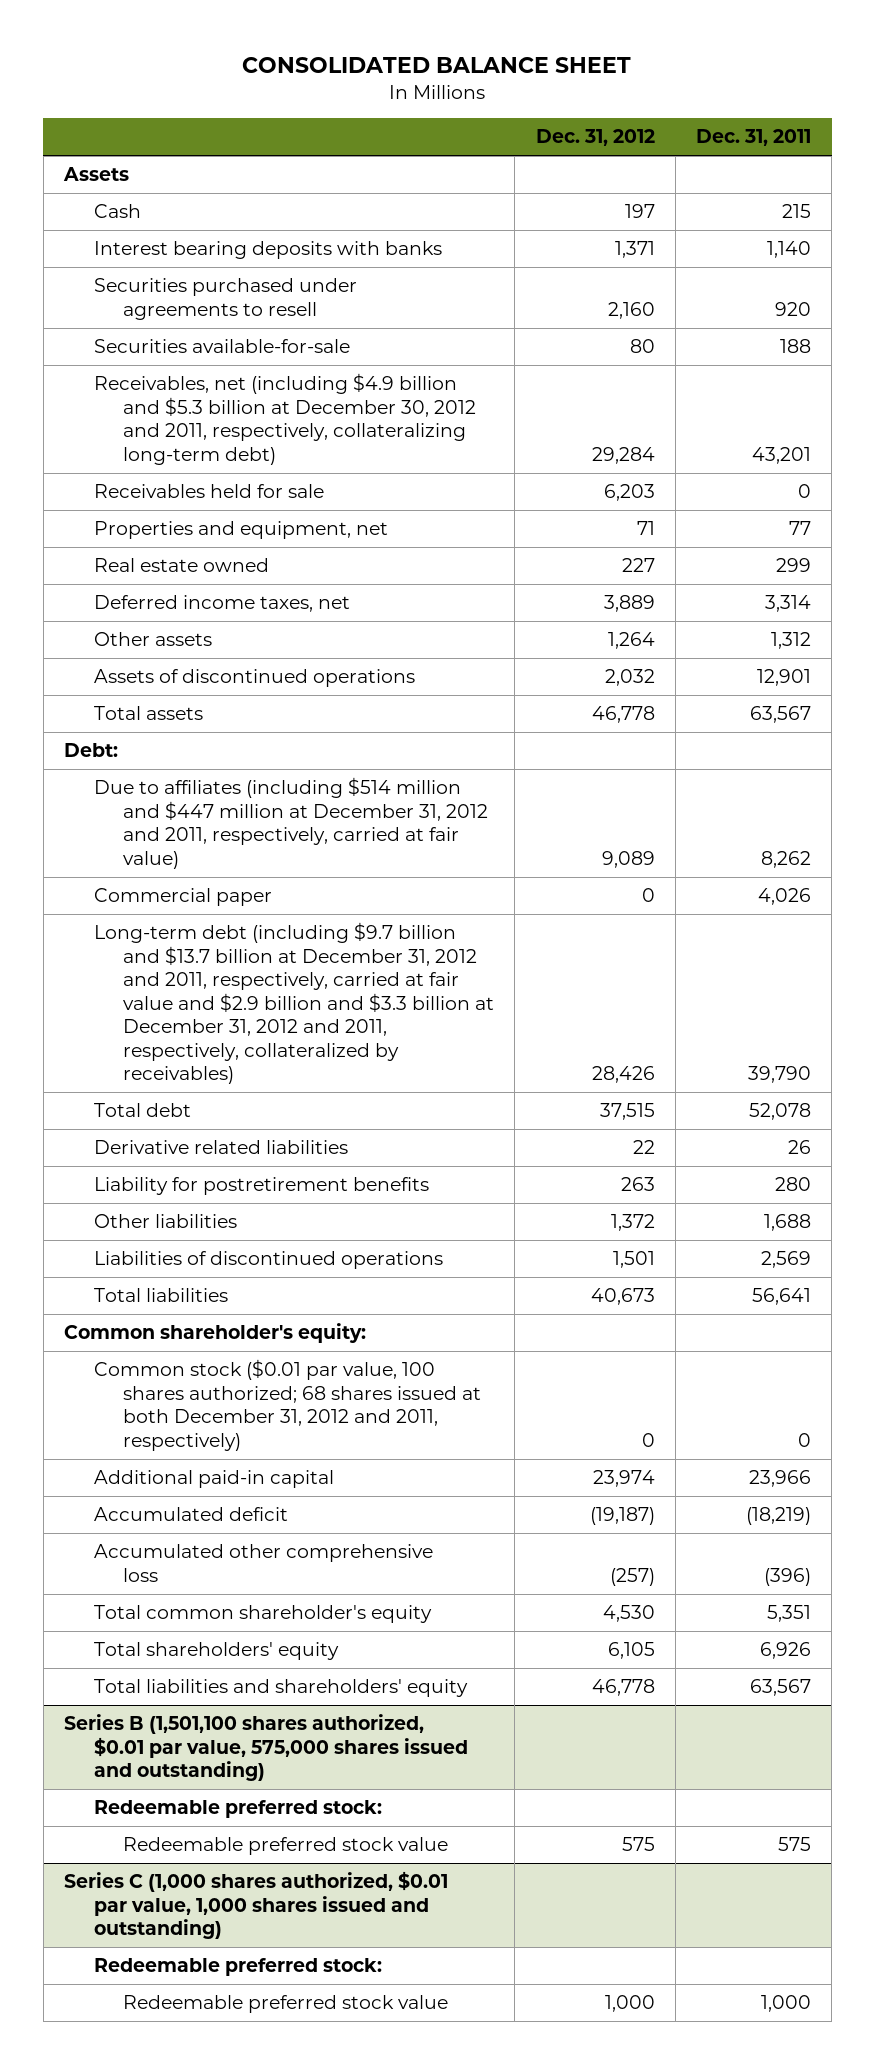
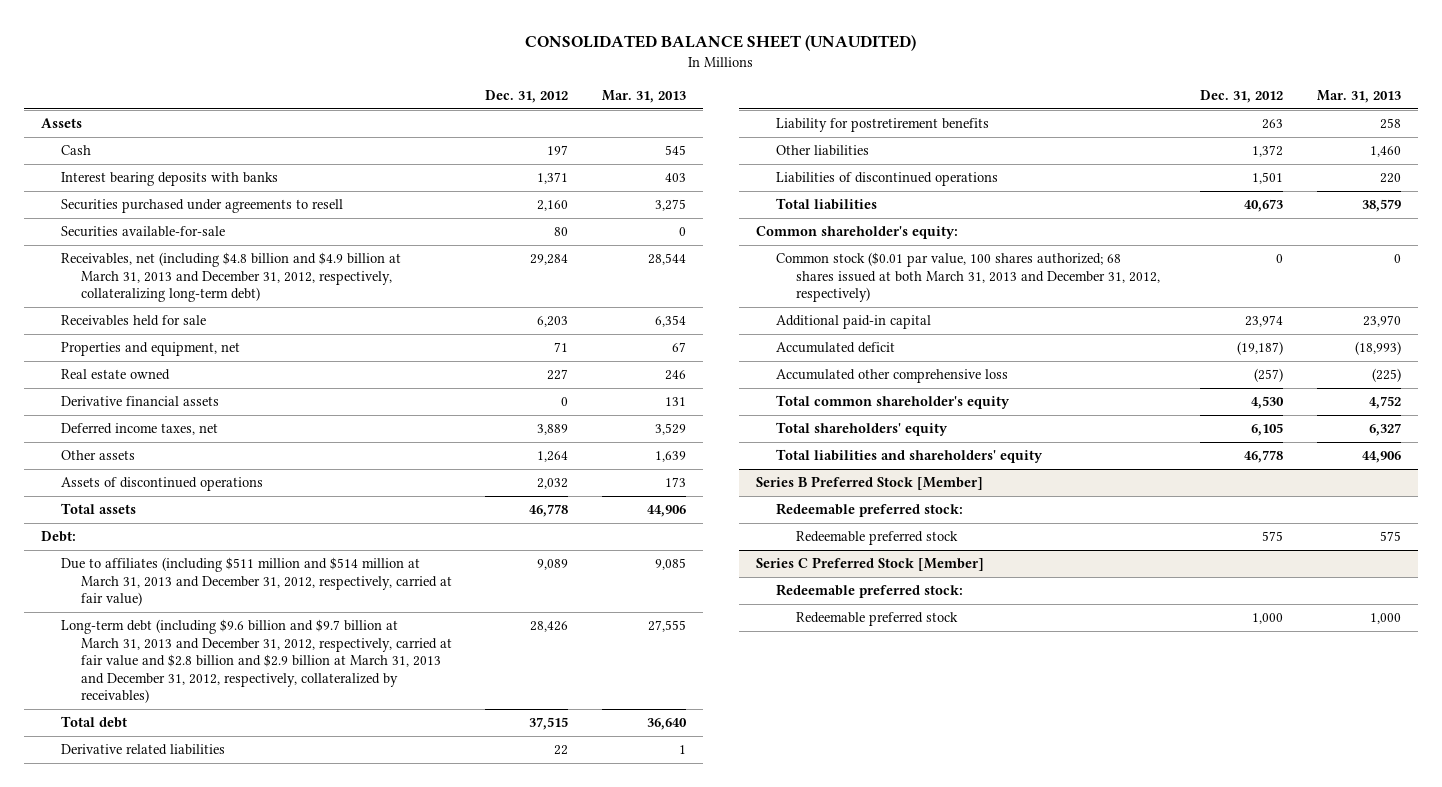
[242,57,632,74] CONSOLIDATED BALANCE SHEET -> [525,34,917,51] CONSOLIDATED BALANCE SHEET (UNAUDITED)
[695,129,811,147] Dec. 31, 2011 -> none
none -> [602,89,687,103] Mar. 31, 2013
[93,373,477,465] Receivables, net (including $4.9 billion and $5.3 billion at December 30, 2012 and 2011, respectively, collateralizing long-term debt) -> [60,252,401,303] Receivables, net (including $4.8 billion and $4.9 billion at March 31, 2013 and December 31, 2012, respectively, collateralizing long-term debt)
none -> [60,396,219,407] Derivative financial assets
[93,888,272,907] Commercial paper -> none
[93,777,489,869] Due to affiliates (including $514 million and $447 million at December 31, 2012 and 2011, respectively, carried at fair value) -> [60,557,452,607] Due to affiliates (including $511 million and $514 million at March 31, 2013 and December 31, 2012, respectively, carried at fair value)
[93,922,495,1085] Long-term debt (including $9.7 billion and $13.7 billion at December 31, 2012 and 2011, respectively, carried at fair value and $2.9 billion and $3.3 billion at December 31, 2012 and 2011, respectively, collateralized by receivables) -> [60,619,452,704] Long-term debt (including $9.6 billion and $9.7 billion at March 31, 2013 and December 31, 2012, respectively, carried at fair value and $2.8 billion and $2.9 billion at March 31, 2013 and December 31, 2012, respectively, collateralized by receivables)
[93,1359,482,1451] Common stock ($0.01 par value, 100 shares authorized; 68 shares issued at both December 31, 2012 and 2011, respectively) -> [775,252,1160,303] Common stock ($0.01 par value, 100 shares authorized; 68 shares issued at both March 31, 2013 and December 31, 2012, respectively)
[64,1714,468,1782] Series B (1,501,100 shares authorized, $0.01 par value, 575,000 shares issued and outstanding) -> none
none -> [756,476,984,491] Series B Preferred Stock [Member]
[64,1871,449,1940] Series C (1,000 shares authorized, $0.01 par value, 1,000 shares issued and outstanding) -> none
[123,1837,449,1856] Redeemable preferred stock value -> [795,531,958,546] Redeemable preferred stock
none -> [756,557,985,572] Series C Preferred Stock [Member]
[123,1995,449,2014] Redeemable preferred stock value -> [795,612,958,627] Redeemable preferred stock

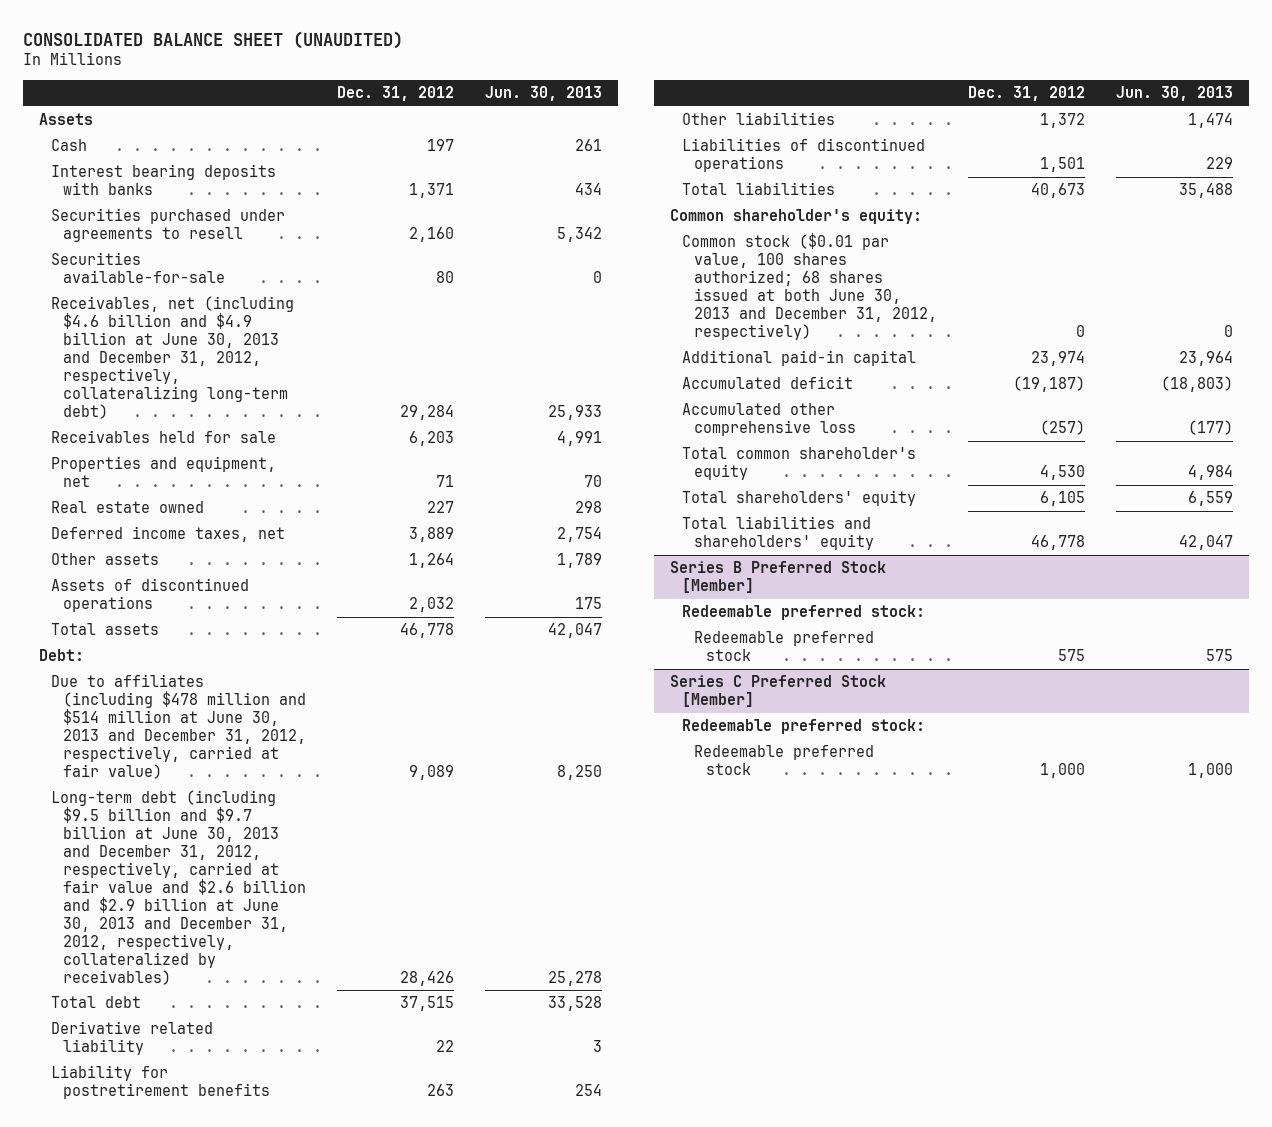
[602,89,687,103] Mar. 31, 2013 -> none
none -> [485,86,603,102] Jun. 30, 2013
[60,252,401,303] Receivables, net (including $4.8 billion and $4.9 billion at March 31, 2013 and December 31, 2012, respectively, collateralizing long-term debt) -> [50,296,294,419] Receivables, net (including $4.6 billion and $4.9 billion at June 30, 2013 and December 31, 2012, respectively, collateralizing long-term debt)
[60,396,219,407] Derivative financial assets -> none
[60,557,452,607] Due to affiliates (including $511 million and $514 million at March 31, 2013 and December 31, 2012, respectively, carried at fair value) -> [50,674,306,779] Due to affiliates (including $478 million and $514 million at June 30, 2013 and December 31, 2012, respectively, carried at fair value)
[60,619,452,704] Long-term debt (including $9.6 billion and $9.7 billion at March 31, 2013 and December 31, 2012, respectively, carried at fair value and $2.8 billion and $2.9 billion at March 31, 2013 and December 31, 2012, respectively, collateralized by receivables) -> [50,790,306,985] Long-term debt (including $9.5 billion and $9.7 billion at June 30, 2013 and December 31, 2012, respectively, carried at fair value and $2.6 billion and $2.9 billion at June 30, 2013 and December 31, 2012, respectively, collateralized by receivables)
[60,744,225,756] Derivative related liabilities -> [50,1021,213,1056] Derivative related liability
[775,252,1160,303] Common stock ($0.01 par value, 100 shares authorized; 68 shares issued at both March 31, 2013 and December 31, 2012, respectively) -> [681,233,938,340] Common stock ($0.01 par value, 100 shares authorized; 68 shares issued at both June 30, 2013 and December 31, 2012, respectively)

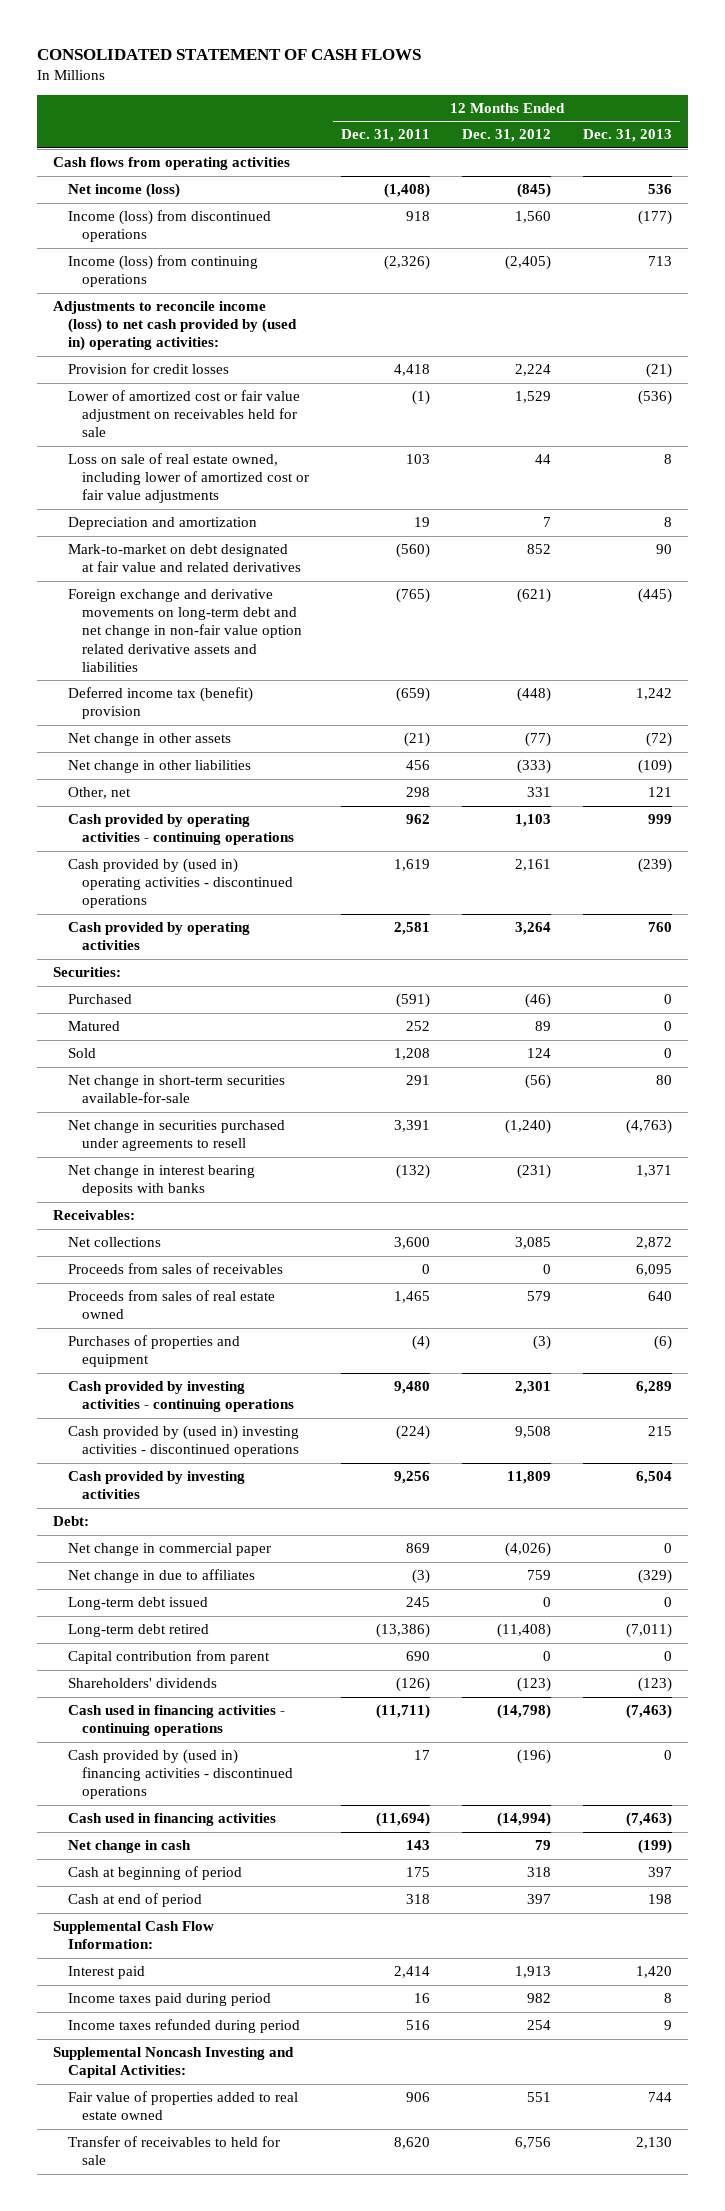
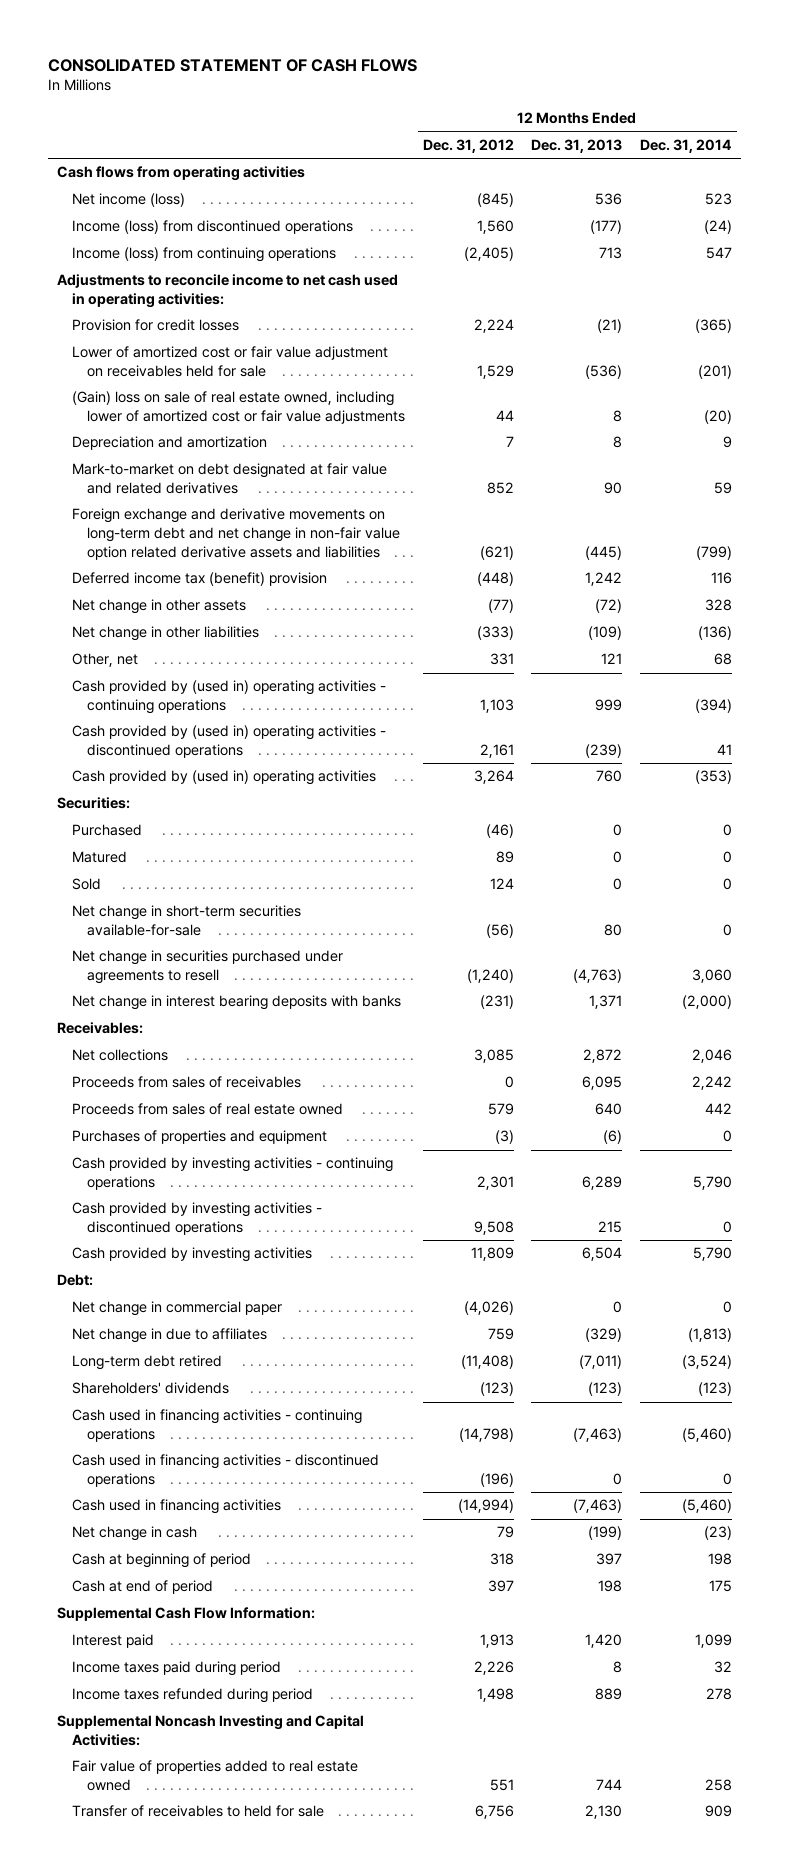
[341,129,431,143] Dec. 31, 2011 -> none
none -> [640,138,733,153] Dec. 31, 2014
[52,301,297,352] Adjustments to reconcile income (loss) to net cash provided by (used in) operating activities: -> [57,274,399,309] Adjustments to reconcile income to net cash used in operating activities:
[67,453,310,504] Loss on sale of real estate owned, including lower of amortized cost or fair value adjustments -> [72,391,405,425] (Gain) loss on sale of real estate owned, including lower of amortized cost or fair value adjustments
[67,814,295,846] Cash provided by operating activities - continuing operations -> [72,680,387,715] Cash provided by (used in) operating activities - continuing operations
[67,922,250,951] Cash provided by operating activities -> [72,770,377,786] Cash provided by (used in) operating activities
[67,1425,300,1458] Cash provided by (used in) investing activities - discontinued operations -> [72,1202,323,1236] Cash provided by investing activities - discontinued operations
[67,1597,208,1611] Long-term debt issued -> none
[67,1650,270,1665] Capital contribution from parent -> none
[67,1749,294,1800] Cash provided by (used in) financing activities - discontinued operations -> [72,1454,380,1488] Cash used in financing activities - discontinued operations
[527,1993,552,2004] 982 -> [473,1661,514,1676] 2,226
[527,2020,552,2031] 254 -> [476,1688,514,1703] 1,498
[664,2020,673,2031] 9 -> [595,1688,623,1701] 889

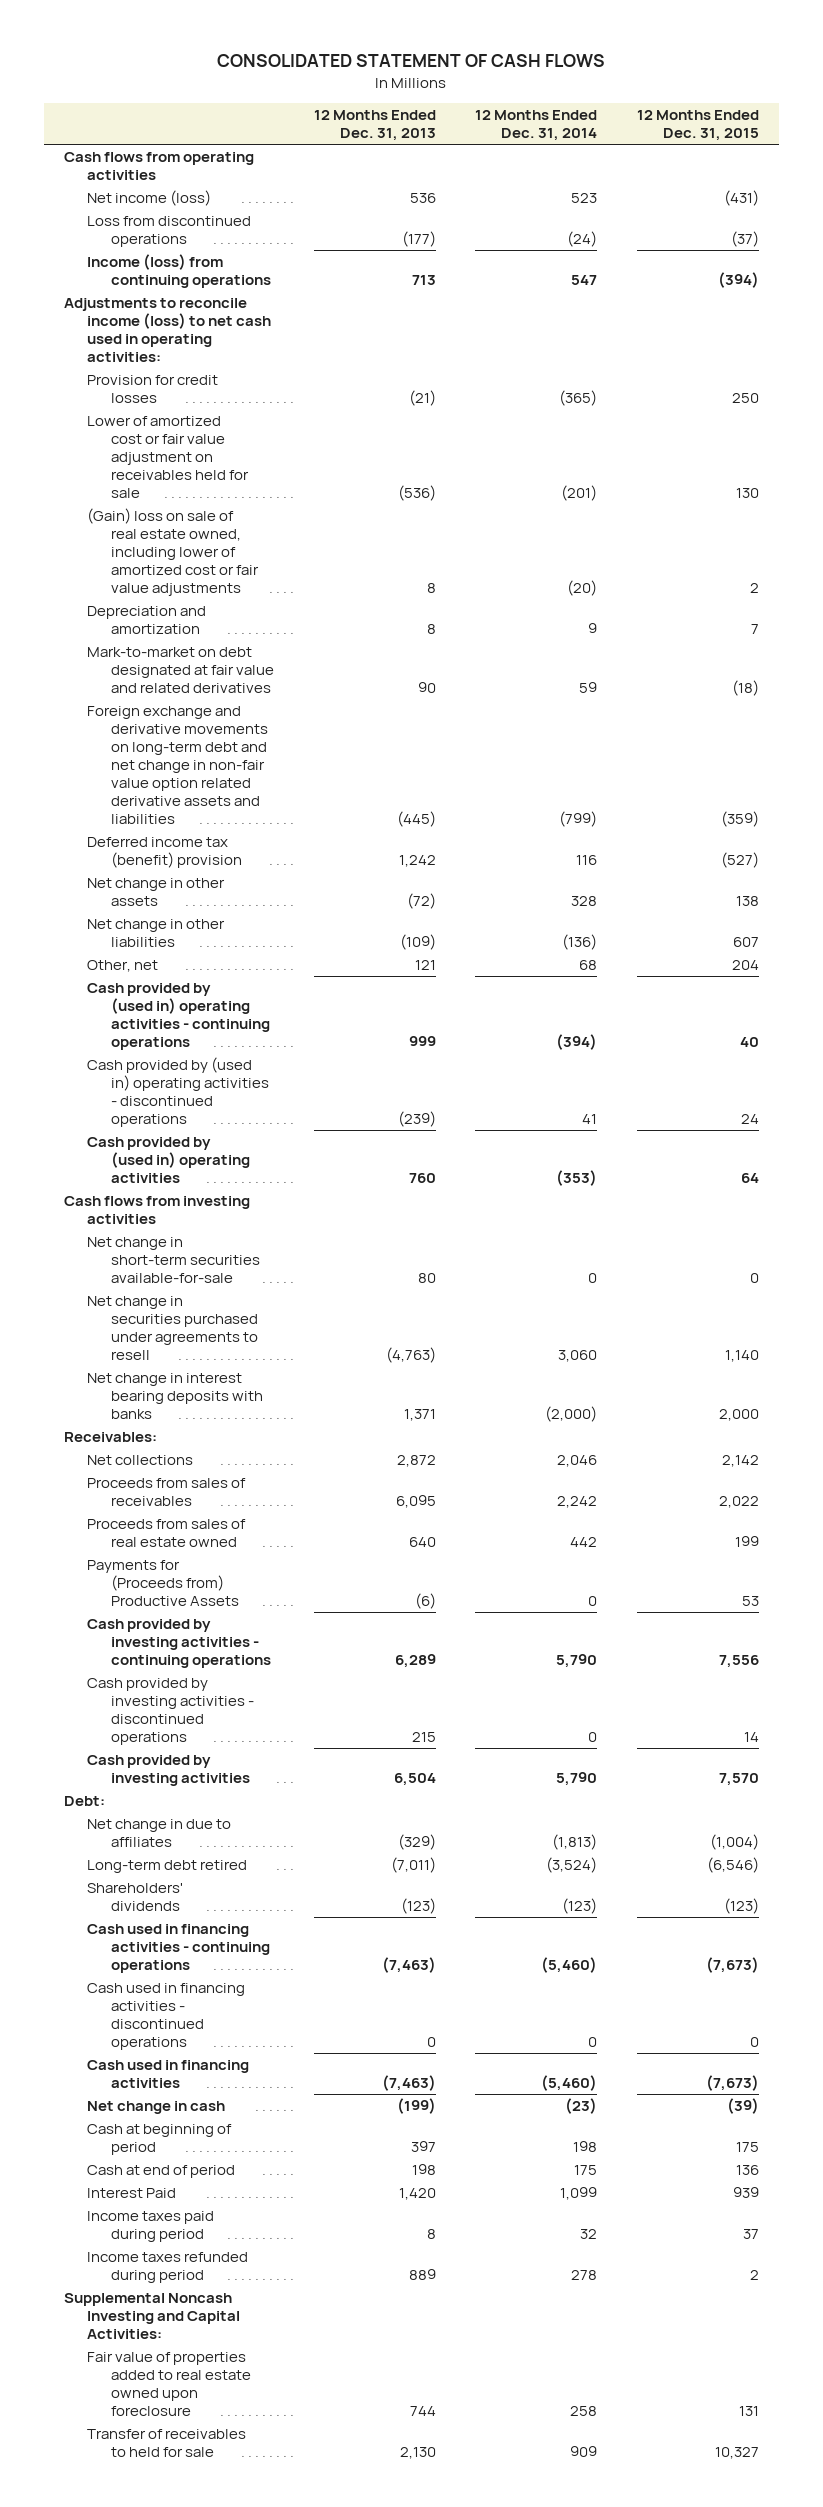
[422,138,514,153] Dec. 31, 2012 -> none
none -> [636,110,759,142] 12 Months Ended Dec. 31, 2015
[72,220,354,235] Income (loss) from discontinued operations -> [87,216,252,248] Loss from discontinued operations
[57,274,399,309] Adjustments to reconcile income to net cash used in operating activities: -> [63,298,272,363] Adjustments to reconcile income (loss) to net cash used in operating activities:
[57,797,131,810] Securities: -> none
[72,824,143,837] Purchased -> none
[72,851,128,864] Matured -> none
[72,878,102,891] Sold -> none
none -> [63,1196,250,1225] Cash flows from investing activities
[72,1130,328,1145] Purchases of properties and equipment -> none
none -> [87,1560,240,1607] Payments for (Proceeds from) Productive Assets
[72,1301,283,1317] Net change in commercial paper -> none
[57,1607,316,1622] Supplemental Cash Flow Information: -> none
[72,1634,155,1649] Interest paid -> [87,2188,177,2199] Interest Paid
[72,1760,359,1792] Fair value of properties added to real estate owned -> [87,2352,252,2417] Fair value of properties added to real estate owned upon foreclosure

